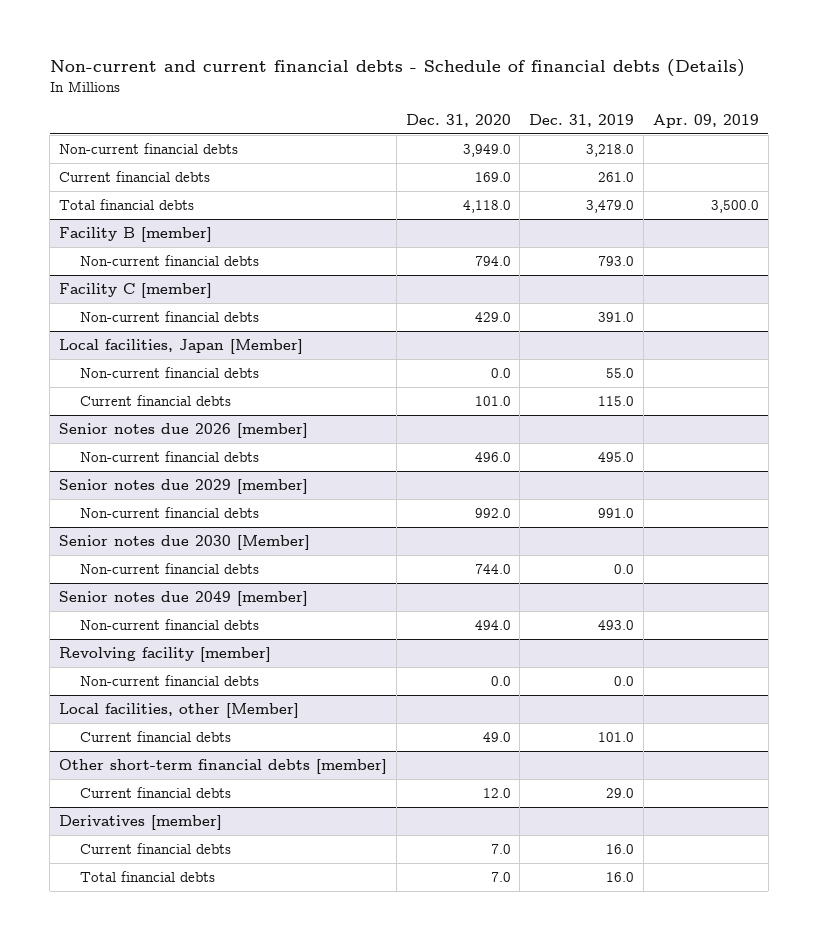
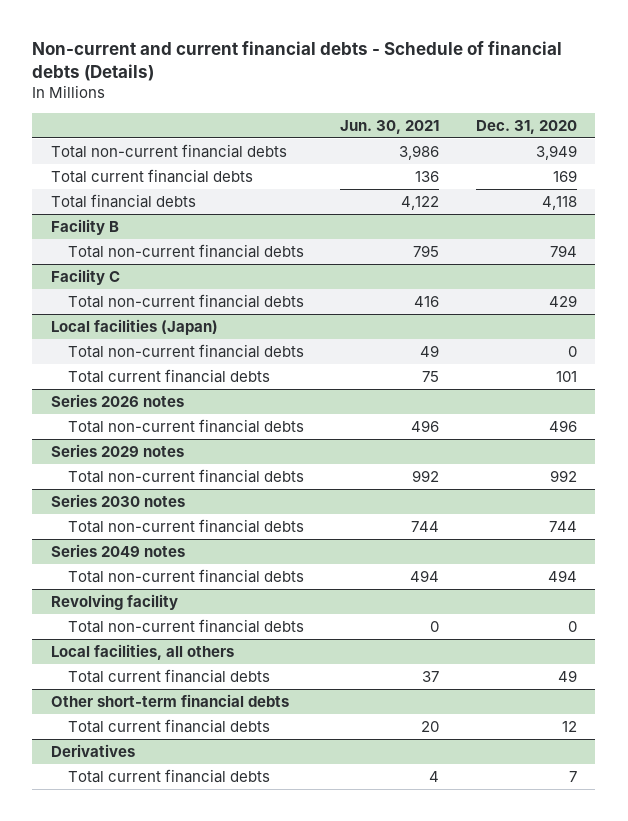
[529,114,635,128] Dec. 31, 2019 -> none
[652,114,759,129] Apr. 09, 2019 -> none
none -> [340,120,440,135] Jun. 30, 2021
[79,870,215,882] Total financial debts -> none
[58,142,238,154] Non-current financial debts -> [50,143,287,158] Total non-current financial debts
[462,143,511,157] 3,949.0 -> [535,144,577,160] 3,949
[58,170,210,182] Current financial debts -> [50,168,253,183] Total current financial debts
[474,171,511,182] 169.0 -> [552,169,577,182] 169
[462,199,511,213] 4,118.0 -> [541,195,577,210] 4,118
[58,226,212,242] Facility B [member] -> [50,218,119,235] Facility B
[79,254,259,266] Non-current financial debts -> [67,243,304,258] Total non-current financial debts
[474,255,511,266] 794.0 -> [549,244,577,257] 794
[58,282,212,298] Facility C [member] -> [50,268,120,285] Facility C
[79,310,259,322] Non-current financial debts -> [67,293,304,308] Total non-current financial debts
[474,311,511,322] 429.0 -> [548,294,577,307] 429
[58,338,303,354] Local facilities, Japan [Member] -> [50,318,218,335] Local facilities (Japan)
[79,366,259,378] Non-current financial debts -> [67,343,304,358] Total non-current financial debts
[490,367,511,378] 0.0 -> [567,345,577,357] 0
[79,394,231,406] Current financial debts -> [67,368,270,383] Total current financial debts
[474,395,511,406] 101.0 -> [555,370,577,382] 101
[58,422,308,438] Senior notes due 2026 [member] -> [50,393,184,407] Series 2026 notes
[79,450,259,462] Non-current financial debts -> [67,418,304,433] Total non-current financial debts
[474,451,511,462] 496.0 -> [548,419,577,432] 496
[58,478,308,494] Senior notes due 2029 [member] -> [50,443,184,457] Series 2029 notes
[79,506,259,518] Non-current financial debts -> [67,468,304,483] Total non-current financial debts
[474,507,511,518] 992.0 -> [549,469,577,482] 992
[58,534,310,550] Senior notes due 2030 [Member] -> [50,493,185,507] Series 2030 notes
[79,562,259,574] Non-current financial debts -> [67,518,304,533] Total non-current financial debts
[474,563,511,574] 744.0 -> [548,520,577,532] 744
[58,590,308,606] Senior notes due 2049 [member] -> [50,543,185,557] Series 2049 notes
[79,618,259,630] Non-current financial debts -> [67,568,304,583] Total non-current financial debts
[474,619,511,630] 494.0 -> [547,569,577,582] 494
[58,646,271,662] Revolving facility [member] -> [50,593,178,610] Revolving facility
[79,674,259,686] Non-current financial debts -> [67,618,304,633] Total non-current financial debts
[490,675,511,686] 0.0 -> [567,620,577,632] 0
[58,702,299,718] Local facilities, other [Member] -> [50,643,234,660] Local facilities, all others
[79,730,231,742] Current financial debts -> [67,668,270,683] Total current financial debts
[482,731,511,742] 49.0 -> [557,669,577,682] 49
[58,758,387,774] Other short-term financial debts [member] -> [50,693,289,707] Other short-term financial debts
[79,786,231,798] Current financial debts -> [67,718,270,733] Total current financial debts
[482,787,511,798] 12.0 -> [561,720,577,732] 12
[58,814,222,830] Derivatives [member] -> [50,743,135,757] Derivatives
[79,842,231,854] Current financial debts -> [67,768,270,783] Total current financial debts
[490,843,511,854] 7.0 -> [568,770,577,782] 7

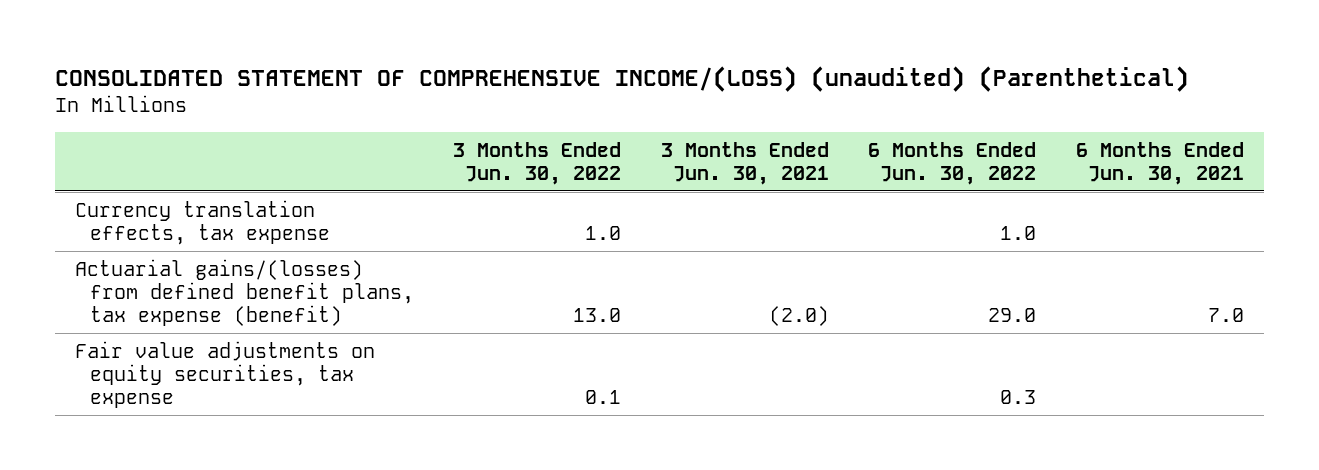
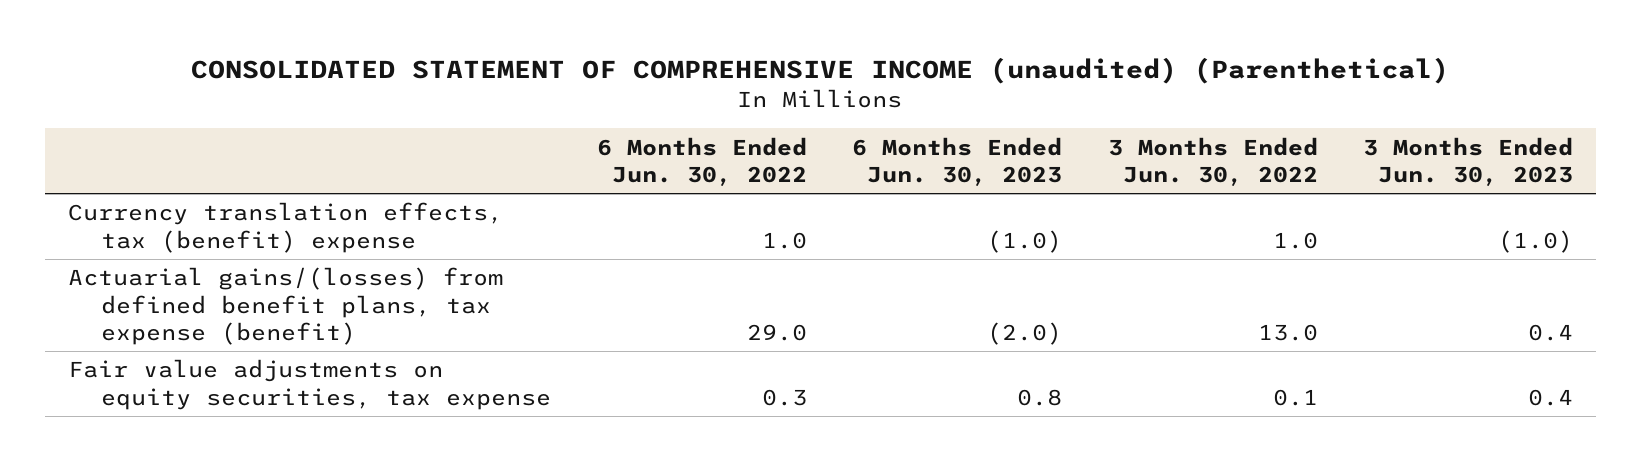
[55,65,1190,92] CONSOLIDATED STATEMENT OF COMPREHENSIVE INCOME/(LOSS) (unaudited) (Parenthetical) -> [191,57,1450,85] CONSOLIDATED STATEMENT OF COMPREHENSIVE INCOME (unaudited) (Parenthetical)
[660,141,829,185] 3 Months Ended Jun. 30, 2021 -> none
[1075,141,1244,185] 6 Months Ended Jun. 30, 2021 -> none
none -> [852,136,1063,187] 6 Months Ended Jun. 30, 2023
none -> [1363,136,1574,187] 3 Months Ended Jun. 30, 2023
[74,199,330,245] Currency translation effects, tax expense -> [67,202,503,253] Currency translation effects, tax (benefit) expense

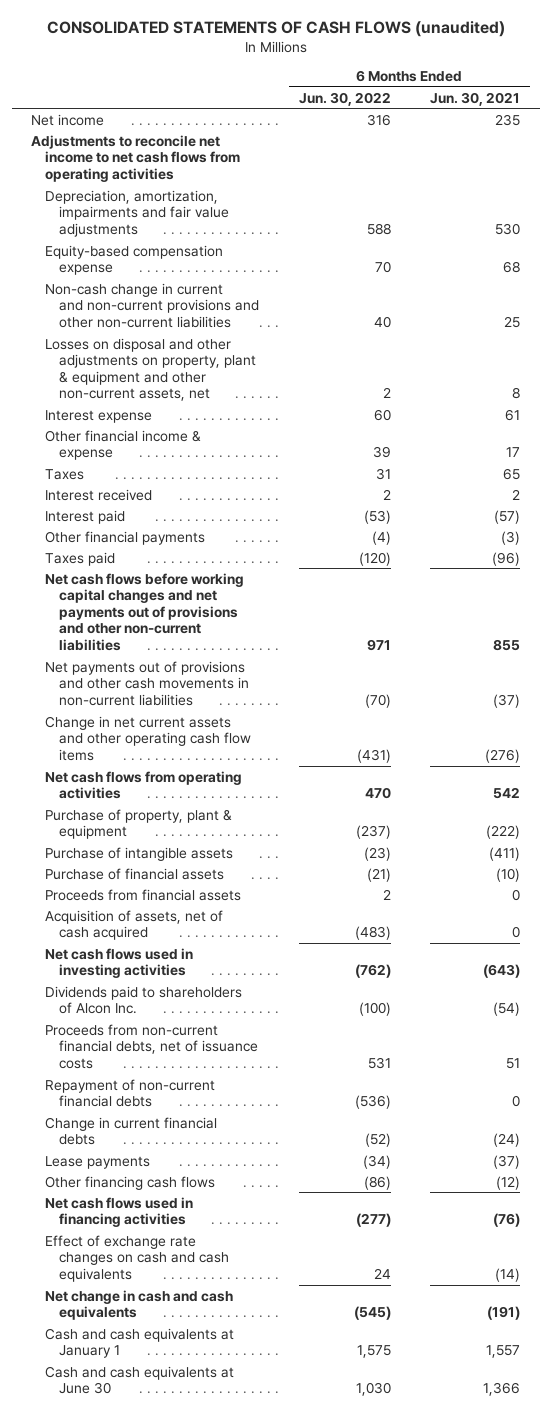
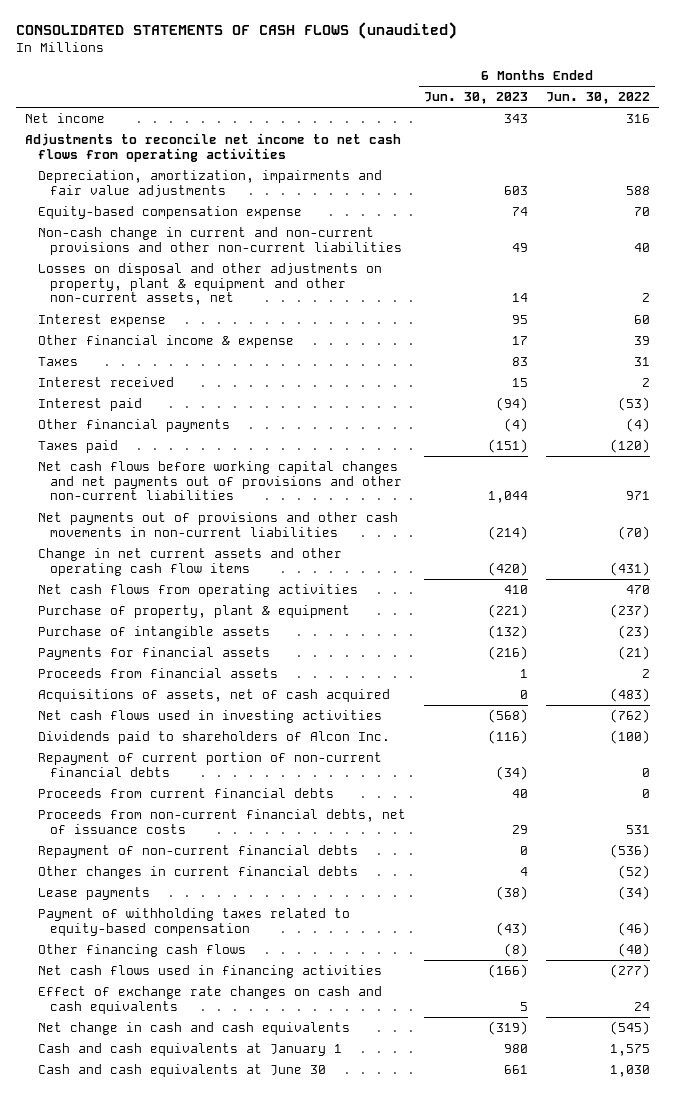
[430,91,521,106] Jun. 30, 2021 -> none
none -> [423,92,528,105] Jun. 30, 2023
[45,867,225,880] Purchase of financial assets -> none
none -> [37,646,270,660] Payments for financial assets
[45,909,224,941] Acquisition of assets, net of cash acquired -> [37,688,390,702] Acquisitions of assets, net of cash acquired
none -> [37,751,382,777] Repayment of current portion of non-current financial debts
none -> [37,787,334,798] Proceeds from current financial debts
[45,1116,218,1146] Change in current financial debts -> [37,865,358,879] Other changes in current financial debts
none -> [37,907,350,936] Payment of withholding taxes related to equity-based compensation
[363,1175,391,1190] (86) -> [618,942,651,957] (40)

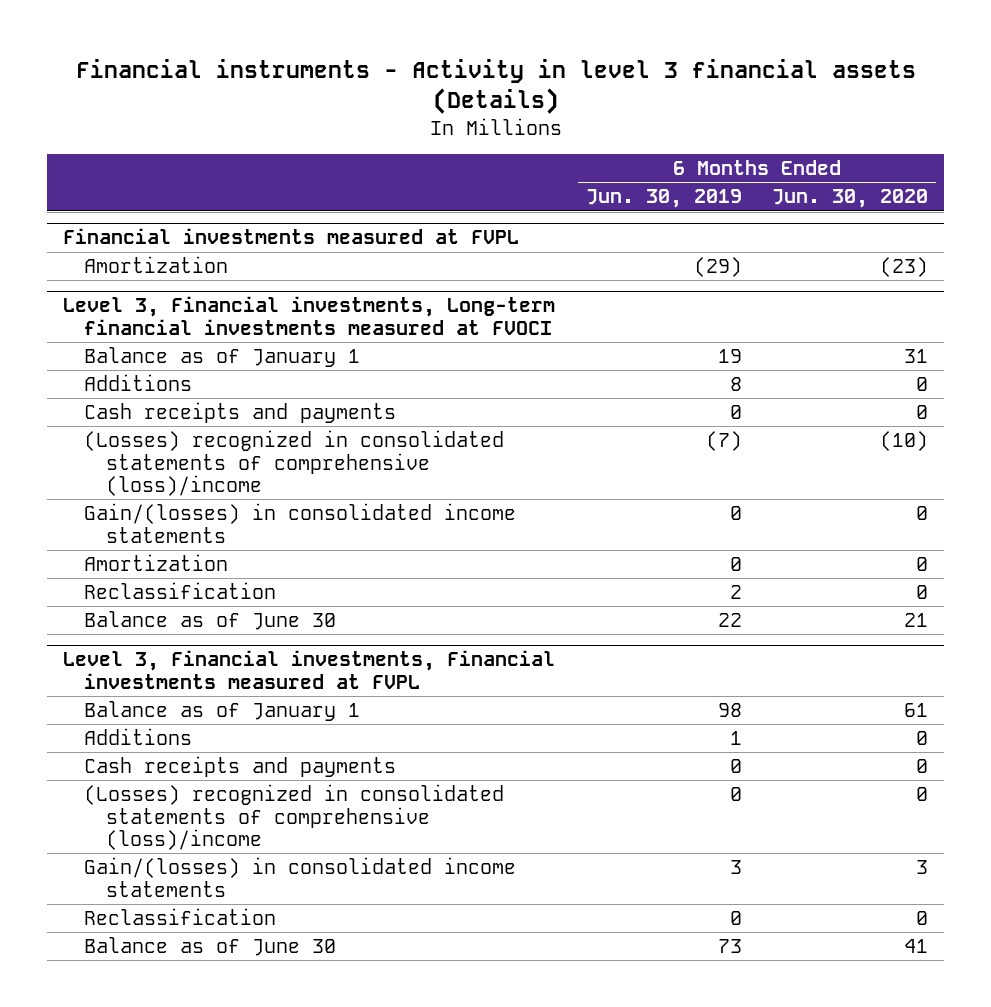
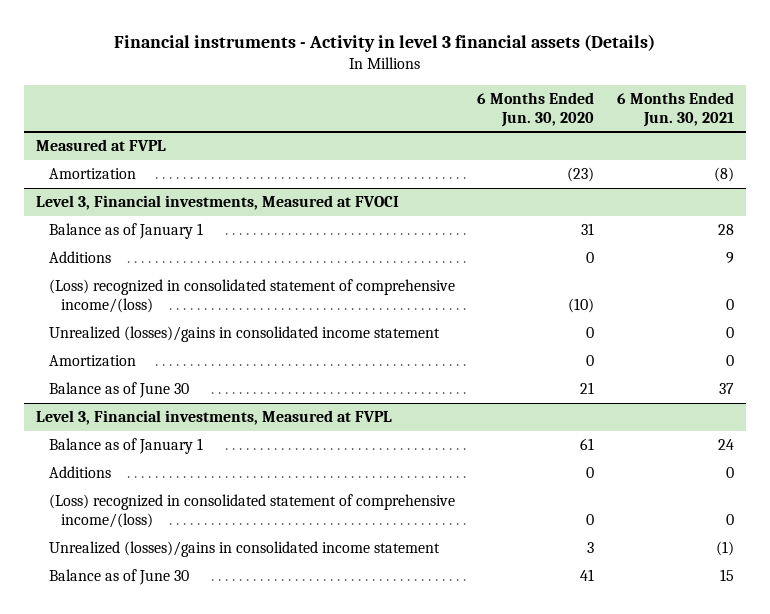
[585,189,742,209] Jun. 30, 2019 -> none
none -> [617,91,735,127] 6 Months Ended Jun. 30, 2021
[62,228,519,245] Financial investments measured at FVPL -> [35,139,166,152] Measured at FVPL
[62,296,555,335] Level 3, Financial investments, Long-term financial investments measured at FVOCI -> [35,195,399,211] Level 3, Financial investments, Measured at FVOCI
[84,402,397,424] Cash receipts and payments -> none
[84,430,505,497] (Losses) recognized in consolidated statements of comprehensive (loss)/income -> [48,279,455,314] (Loss) recognized in consolidated statement of comprehensive income/(loss)
[84,503,517,543] Gain/(losses) in consolidated income statements -> [48,326,440,343] Unrealized (losses)/gains in consolidated income statement
[84,582,277,600] Reclassification -> none
[62,650,555,689] Level 3, Financial investments, Financial investments measured at FVPL -> [35,410,392,426] Level 3, Financial investments, Measured at FVPL
[84,756,397,778] Cash receipts and payments -> none
[84,908,277,926] Reclassification -> none
[84,784,505,851] (Losses) recognized in consolidated statements of comprehensive (loss)/income -> [48,494,455,529] (Loss) recognized in consolidated statement of comprehensive income/(loss)
[84,857,517,897] Gain/(losses) in consolidated income statements -> [48,541,440,558] Unrealized (losses)/gains in consolidated income statement

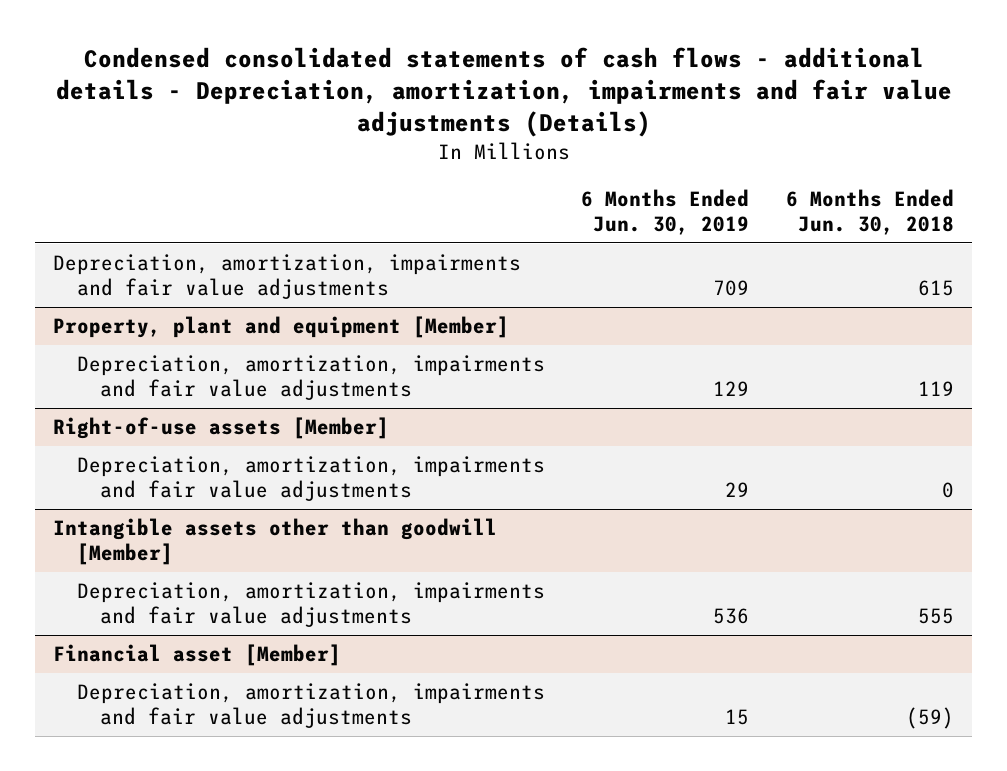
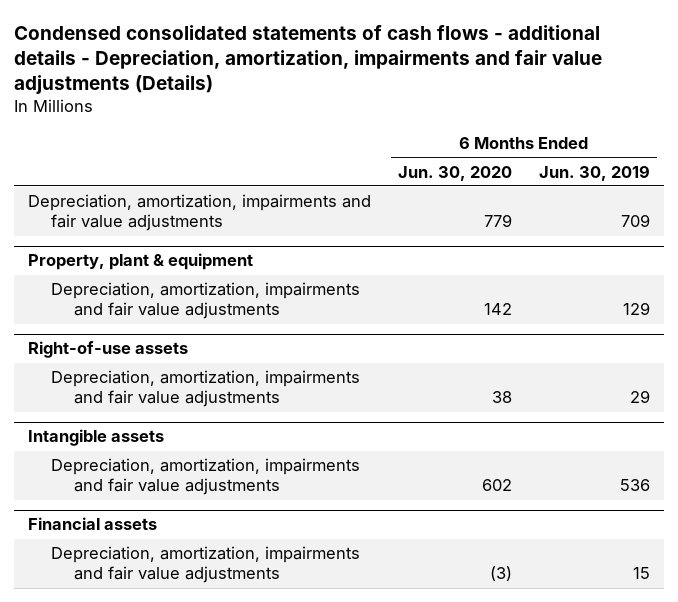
[785,189,954,236] 6 Months Ended Jun. 30, 2018 -> none
none -> [398,165,513,181] Jun. 30, 2020
[53,316,510,339] Property, plant and equipment [Member] -> [27,253,253,271] Property, plant & equipment
[53,417,390,440] Right-of-use assets [Member] -> [27,341,188,359] Right-of-use assets
[53,518,498,566] Intangible assets other than goodwill [Member] -> [27,429,164,447] Intangible assets
[53,644,342,667] Financial asset [Member] -> [27,517,157,531] Financial assets

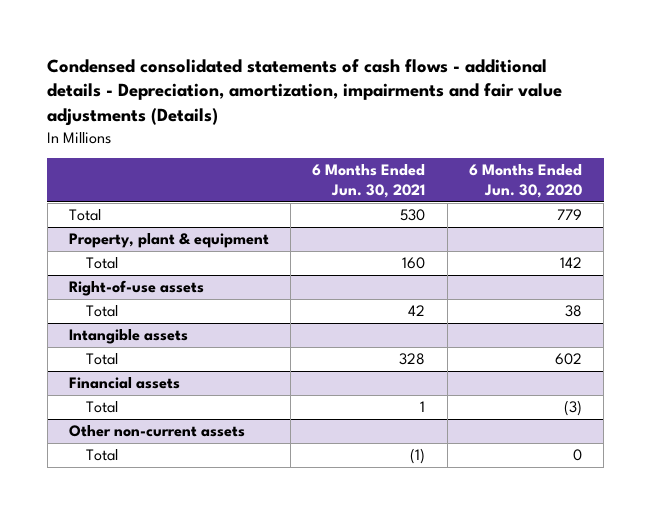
[539,164,651,181] Jun. 30, 2019 -> none
none -> [312,164,426,199] 6 Months Ended Jun. 30, 2021
[27,194,371,232] Depreciation, amortization, impairments and fair value adjustments -> [68,209,101,222] Total
[50,282,360,320] Depreciation, amortization, impairments and fair value adjustments -> [86,257,119,270] Total
[50,370,360,408] Depreciation, amortization, impairments and fair value adjustments -> [86,305,119,318] Total
[50,458,360,496] Depreciation, amortization, impairments and fair value adjustments -> [86,353,119,366] Total
[50,546,360,584] Depreciation, amortization, impairments and fair value adjustments -> [86,401,119,414] Total
none -> [68,425,245,438] Other non-current assets
none -> [86,449,119,462] Total

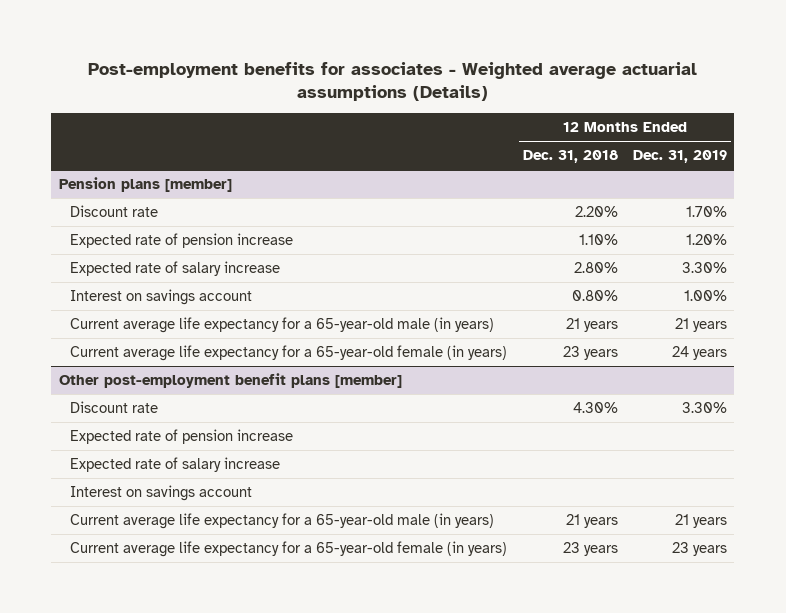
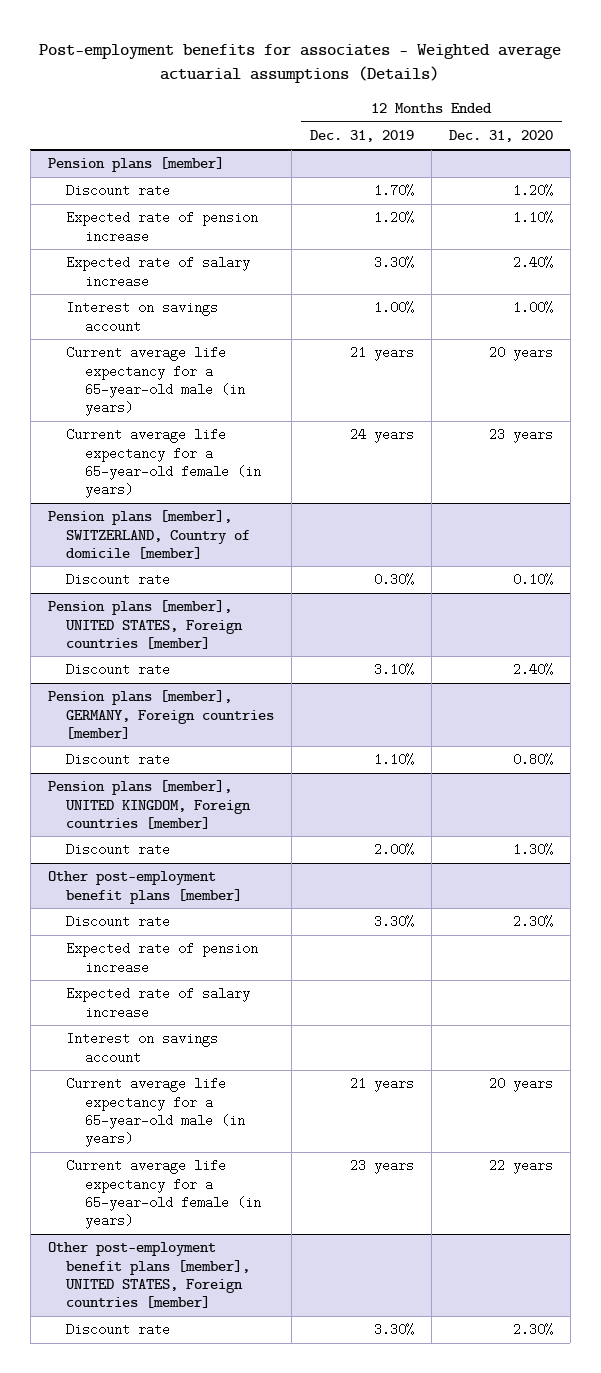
[522,150,618,164] Dec. 31, 2018 -> none
none -> [448,130,553,143] Dec. 31, 2020
none -> [47,510,251,559] Pension plans [member], SWITZERLAND, Country of domicile [member]
none -> [66,573,171,587] Discount rate
none -> [47,600,244,649] Pension plans [member], UNITED STATES, Foreign countries [member]
none -> [66,663,171,677] Discount rate
none -> [47,690,275,739] Pension plans [member], GERMANY, Foreign countries [member]
none -> [66,753,171,767] Discount rate
none -> [47,780,252,829] Pension plans [member], UNITED KINGDOM, Foreign countries [member]
none -> [66,843,171,857] Discount rate
none -> [47,1242,251,1308] Other post-employment benefit plans [member], UNITED STATES, Foreign countries [member]
none -> [66,1323,171,1337] Discount rate

